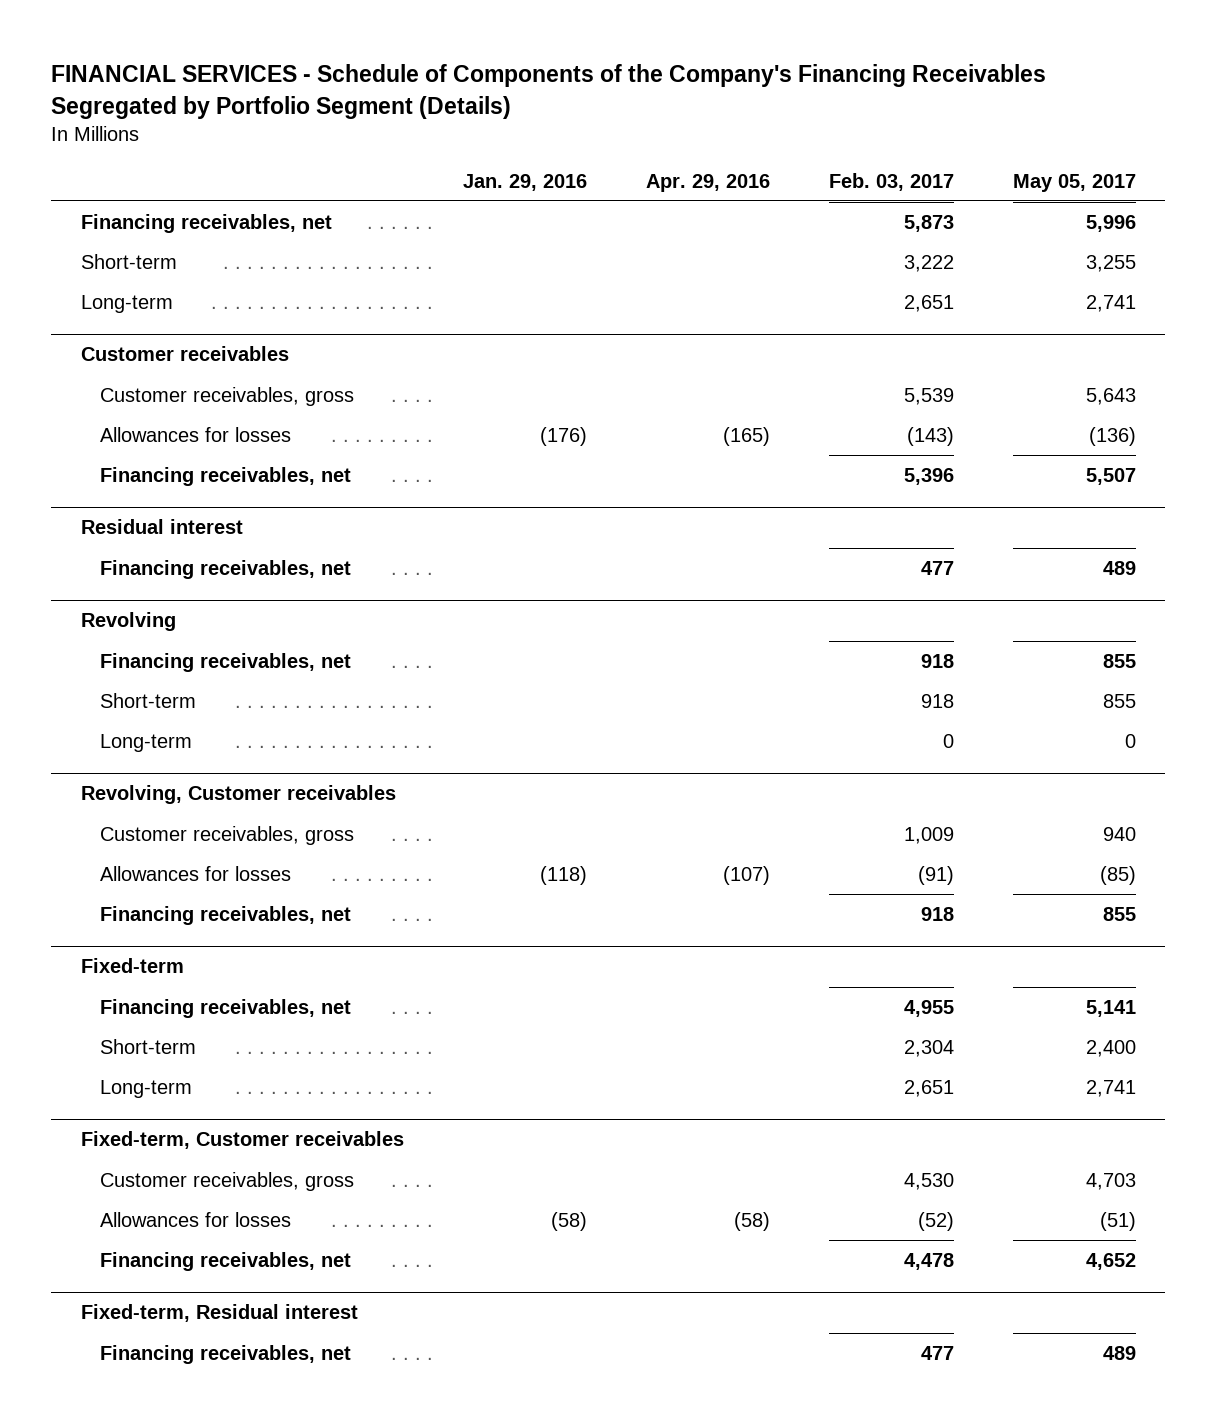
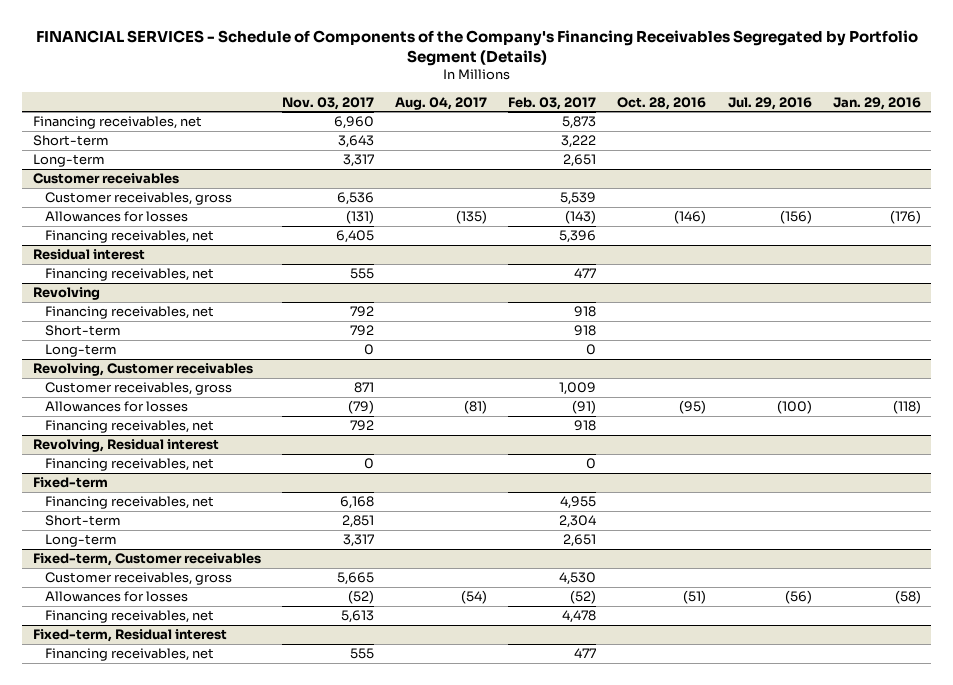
[645,173,770,192] Apr. 29, 2016 -> none
[1012,173,1136,192] May 05, 2017 -> none
none -> [281,96,374,110] Nov. 03, 2017
none -> [395,96,488,110] Aug. 04, 2017
none -> [617,96,707,110] Oct. 28, 2016
none -> [727,96,812,110] Jul. 29, 2016
none -> [32,439,219,453] Revolving, Residual interest
none -> [44,458,214,472] Financing receivables, net

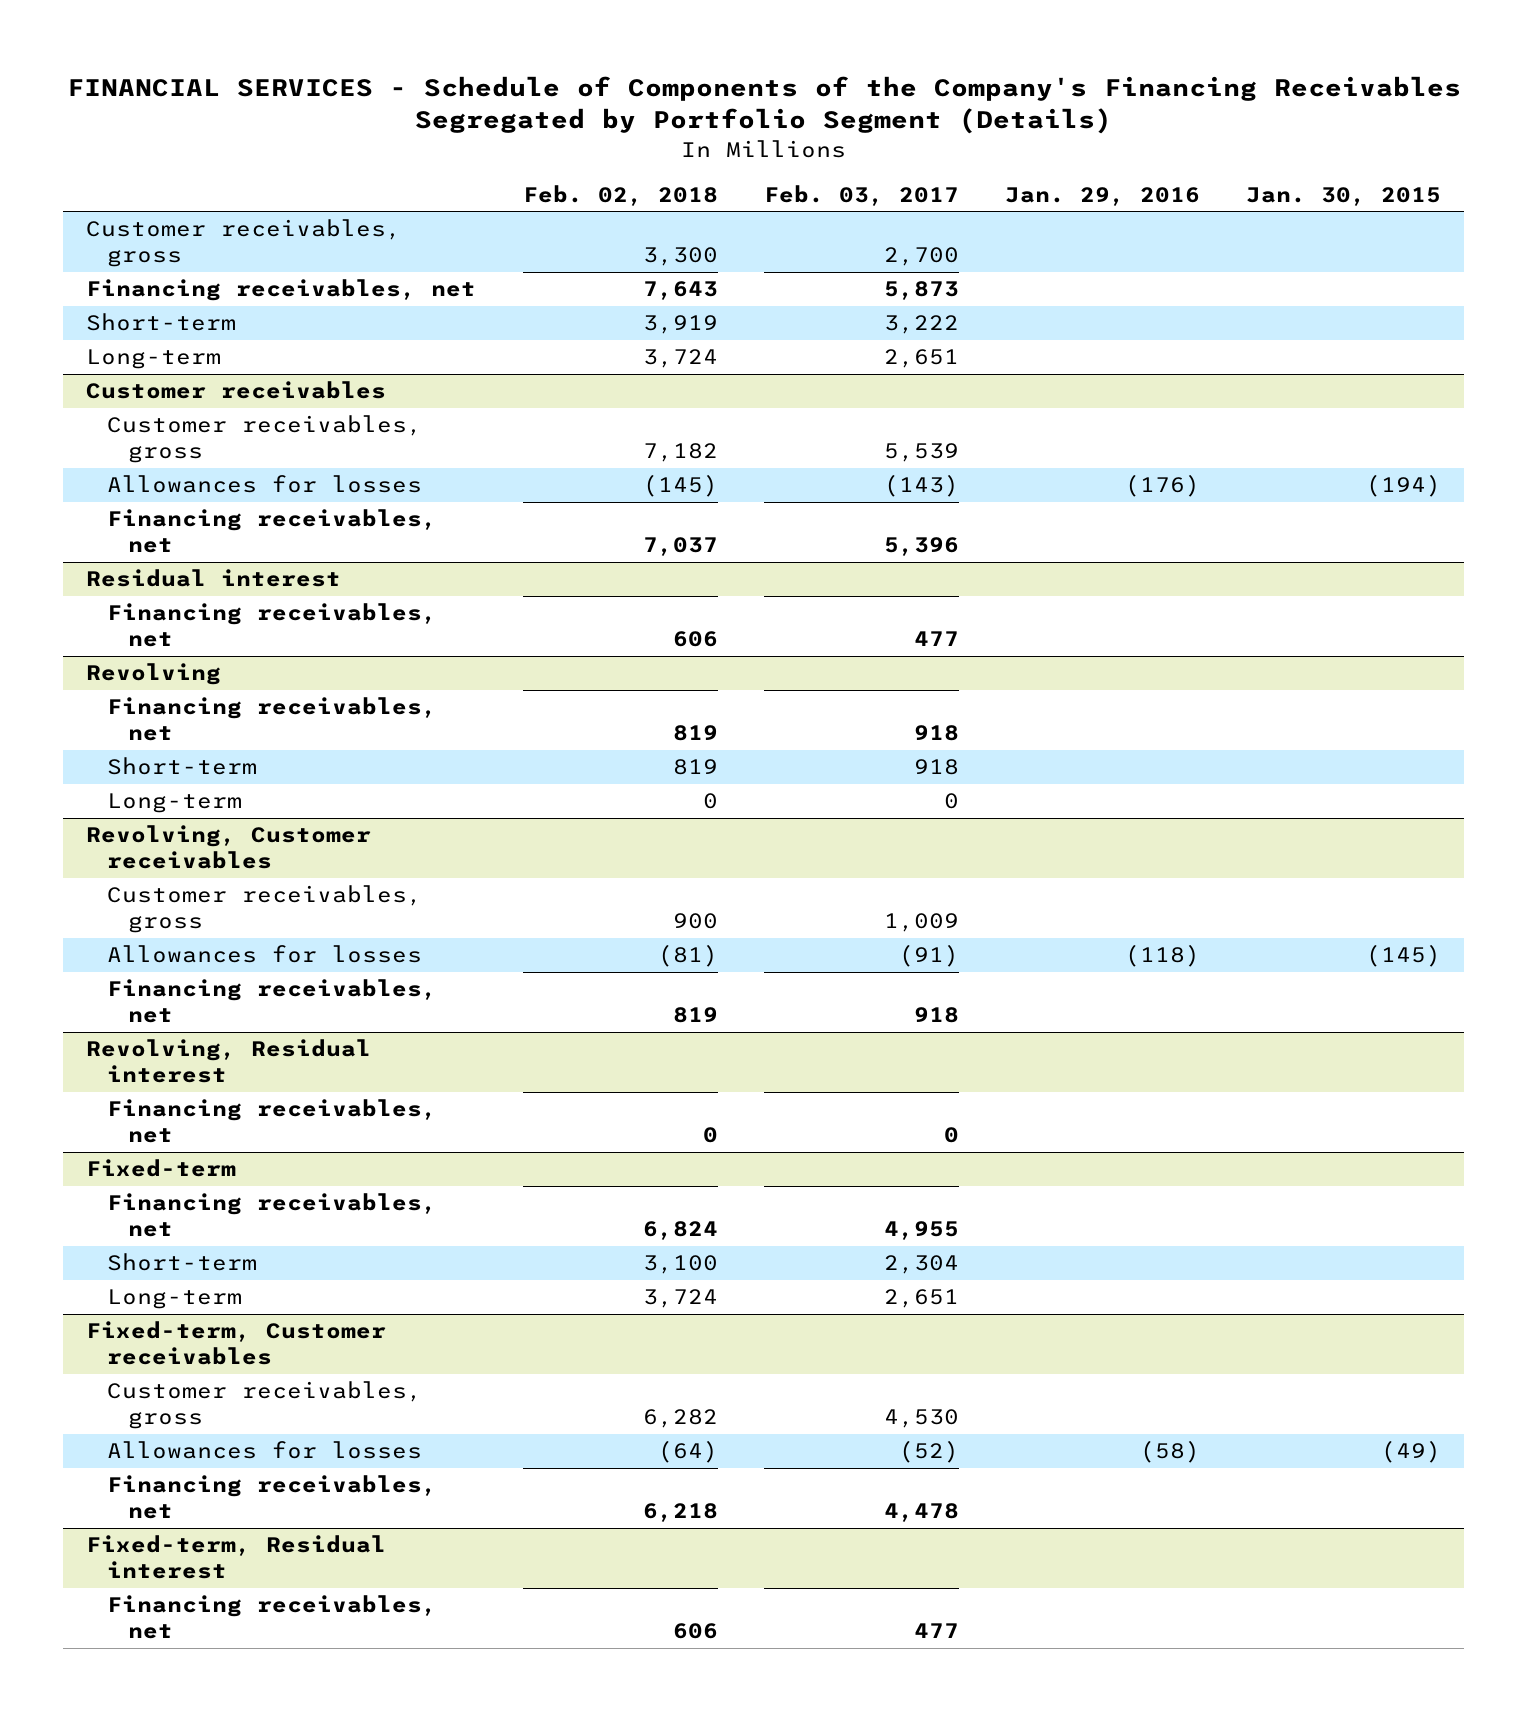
[281,96,374,110] Nov. 03, 2017 -> none
[395,96,488,110] Aug. 04, 2017 -> none
[617,96,707,110] Oct. 28, 2016 -> none
[727,96,812,110] Jul. 29, 2016 -> none
none -> [522,184,718,206] Feb. 02, 2018
none -> [1246,186,1442,206] Jan. 30, 2015
none -> [86,219,402,268] Customer receivables, gross

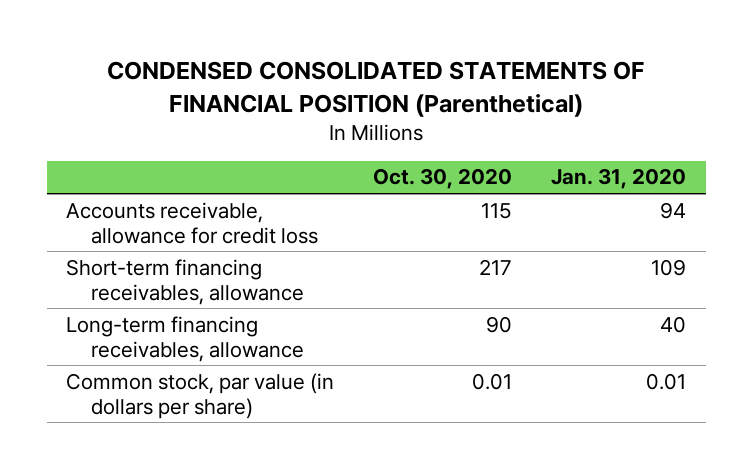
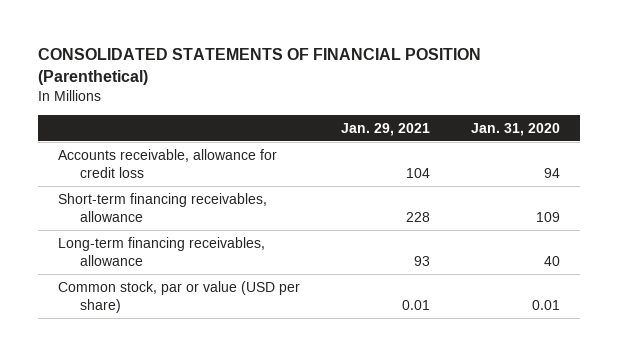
[107,61,646,117] CONDENSED CONSOLIDATED STATEMENTS OF FINANCIAL POSITION (Parenthetical) -> [37,47,481,85] CONSOLIDATED STATEMENTS OF FINANCIAL POSITION (Parenthetical)
[373,168,513,190] Oct. 30, 2020 -> none
none -> [341,122,431,136] Jan. 29, 2021
[66,372,335,419] Common stock, par value (in dollars per share) -> [58,280,301,313] Common stock, par or value (USD per share)

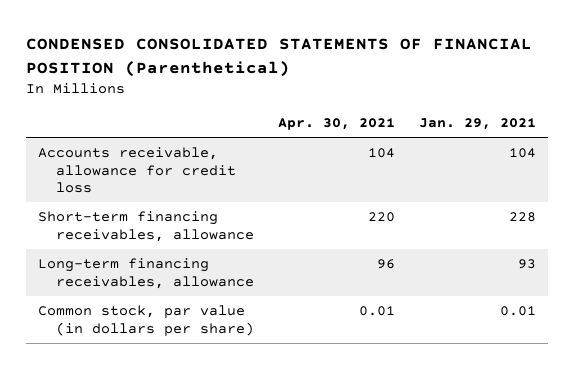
[37,47,481,85] CONSOLIDATED STATEMENTS OF FINANCIAL POSITION (Parenthetical) -> [25,38,532,77] CONDENSED CONSOLIDATED STATEMENTS OF FINANCIAL POSITION (Parenthetical)
[470,122,560,136] Jan. 31, 2020 -> none
none -> [277,118,395,131] Apr. 30, 2021
[58,280,301,313] Common stock, par or value (USD per share) -> [37,304,254,336] Common stock, par value (in dollars per share)

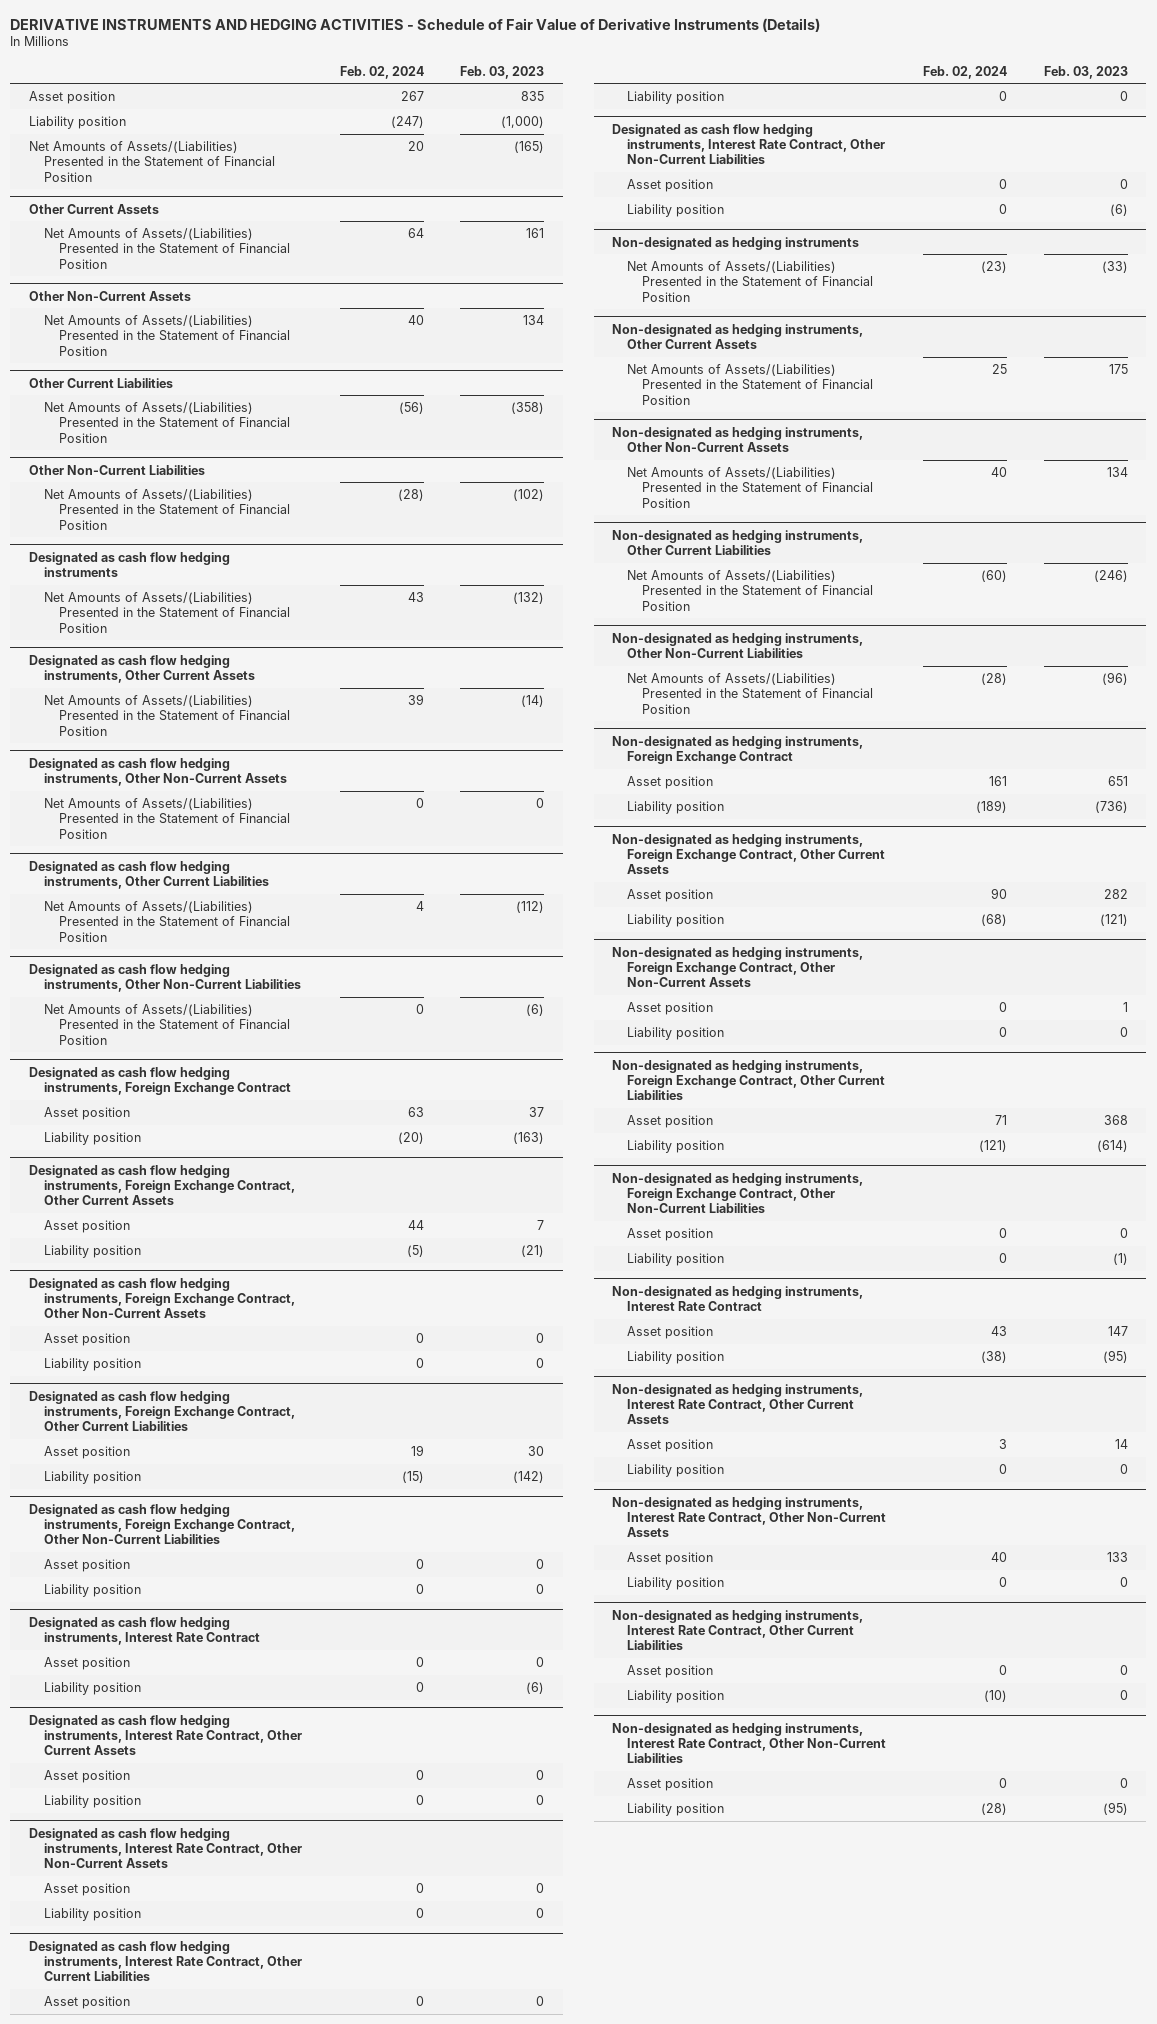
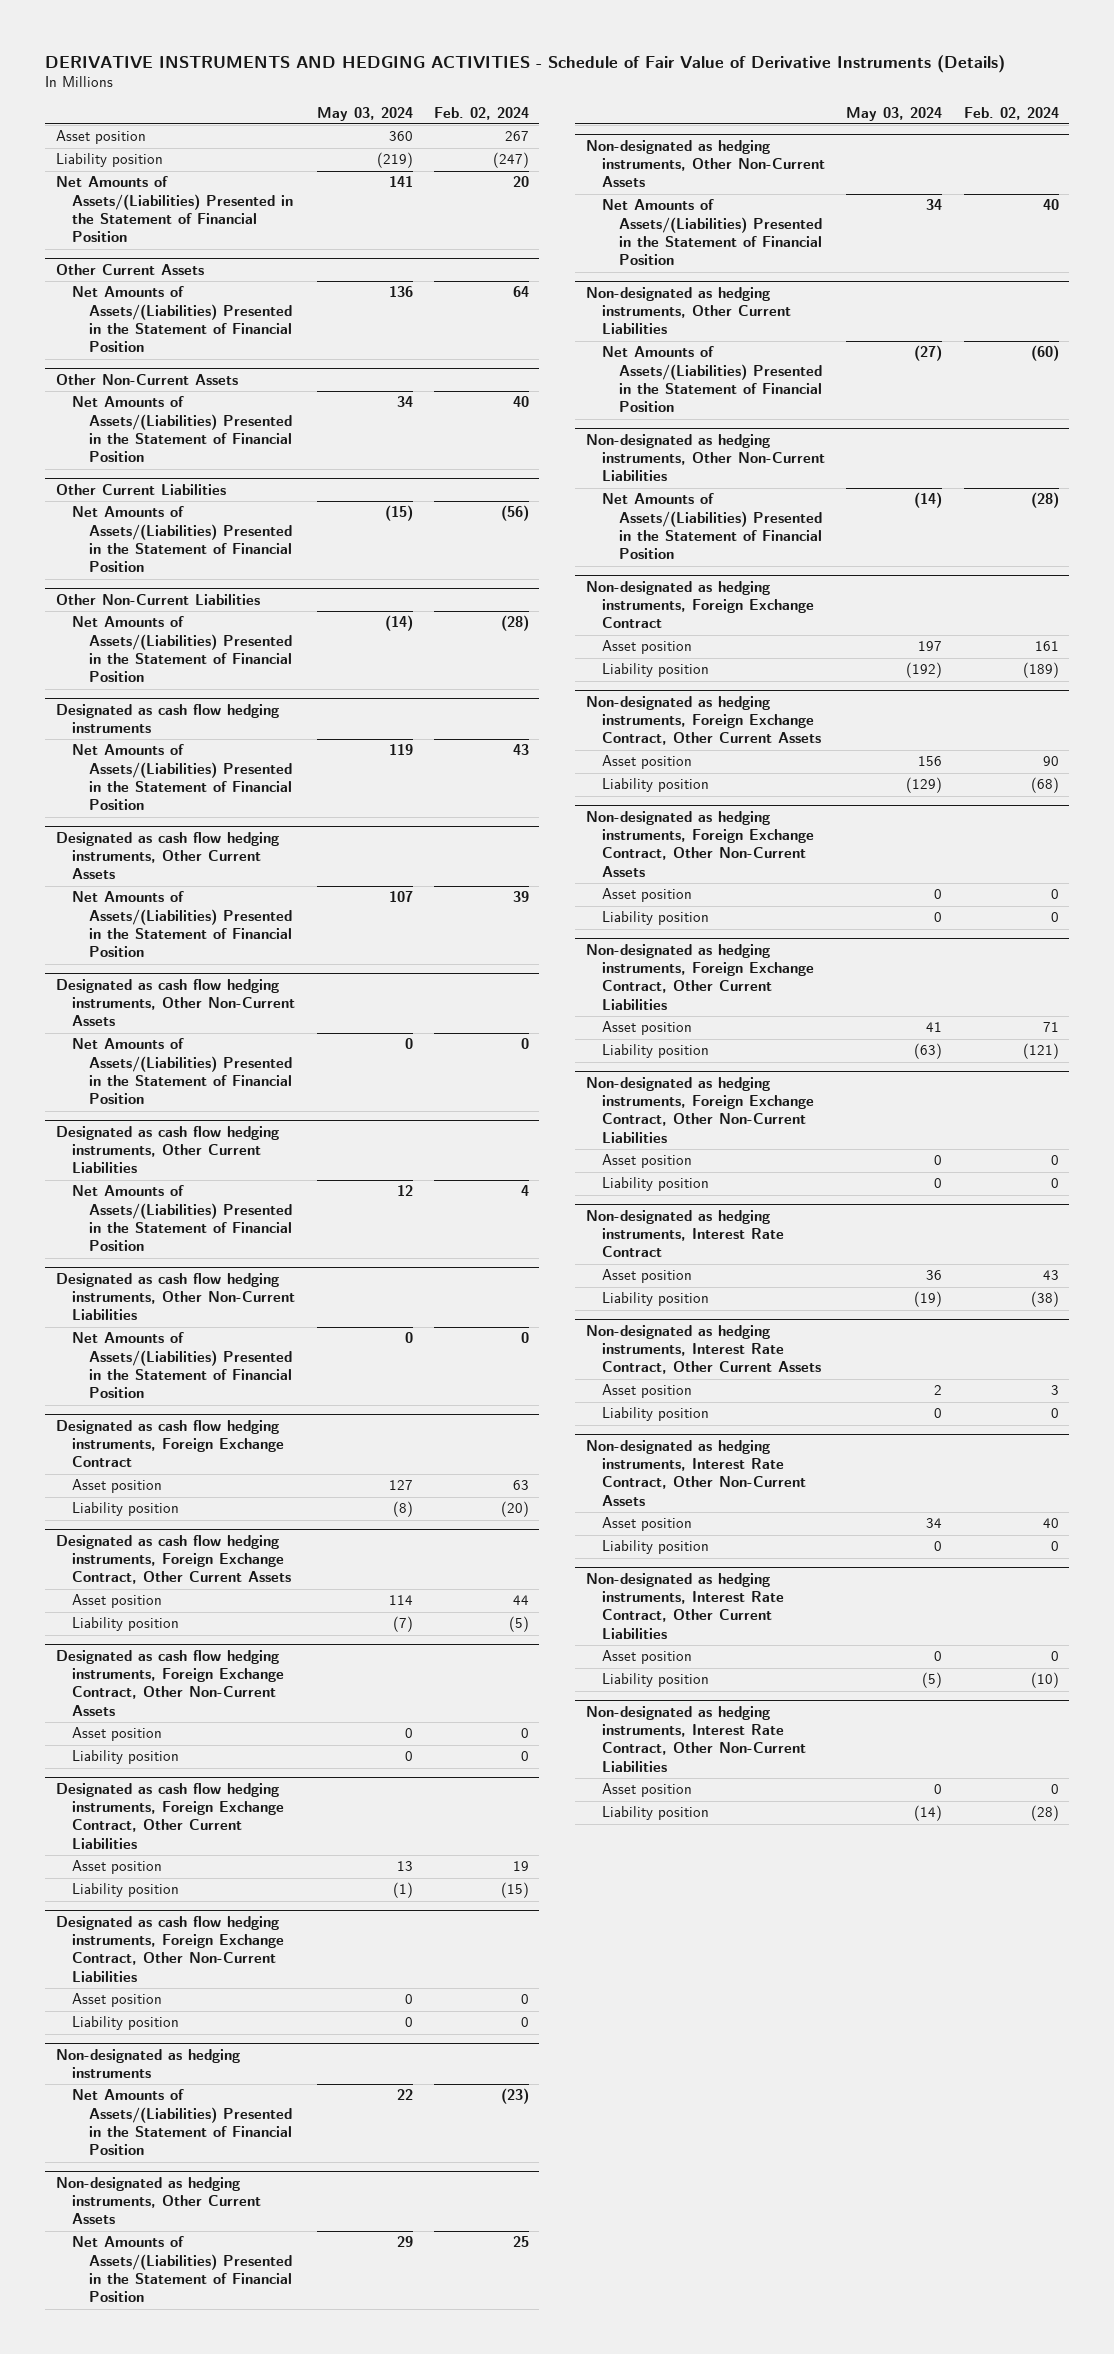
[460,65,545,79] Feb. 03, 2023 -> none
none -> [316,106,413,121] May 03, 2024
[28,1616,260,1645] Designated as cash flow hedging instruments, Interest Rate Contract -> none
[43,1656,130,1670] Asset position -> none
[43,1681,141,1695] Liability position -> none
[28,1714,302,1756] Designated as cash flow hedging instruments, Interest Rate Contract, Other Current Assets -> none
[43,1769,130,1783] Asset position -> none
[43,1794,141,1808] Liability position -> none
[28,1827,302,1869] Designated as cash flow hedging instruments, Interest Rate Contract, Other Non-Current Assets -> none
[43,1882,130,1896] Asset position -> none
[43,1907,141,1921] Liability position -> none
[28,1940,302,1982] Designated as cash flow hedging instruments, Interest Rate Contract, Other Current Liabilities -> none
[43,1995,130,2009] Asset position -> none
[627,90,725,104] Liability position -> none
[612,123,886,165] Designated as cash flow hedging instruments, Interest Rate Contract, Other Non-Current Liabilities -> none
[627,178,714,192] Asset position -> none
[627,203,725,217] Liability position -> none

